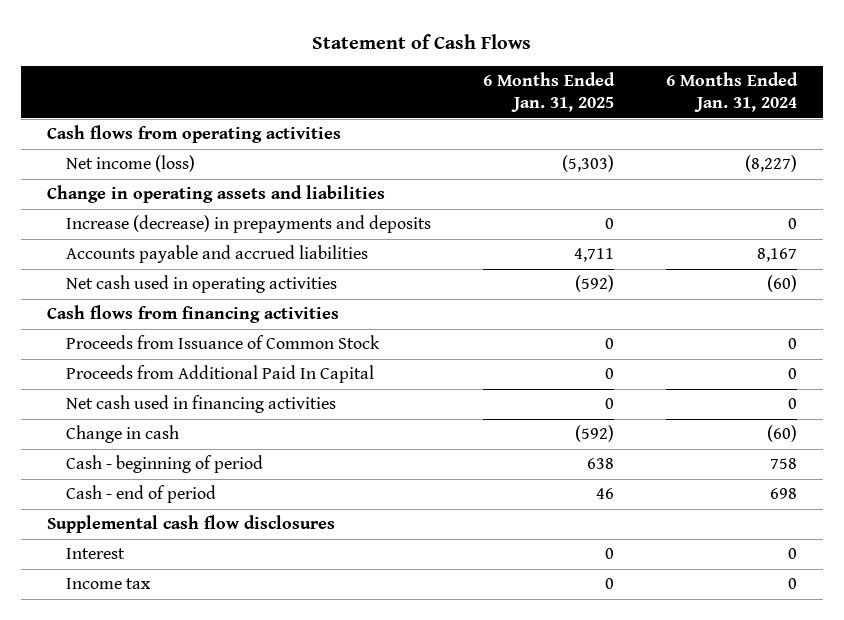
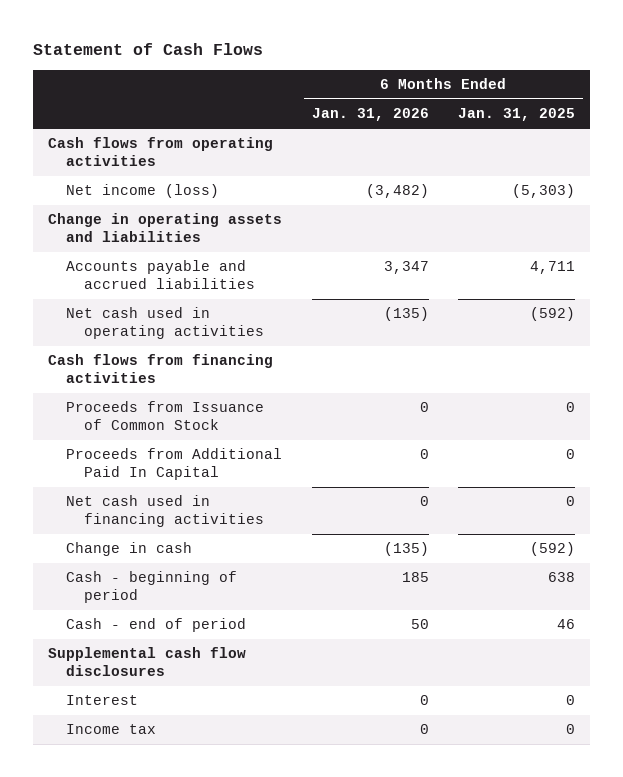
[665,72,798,113] 6 Months Ended Jan. 31, 2024 -> none
none -> [311,108,429,122] Jan. 31, 2026
[65,215,431,234] Increase (decrease) in prepayments and deposits -> none

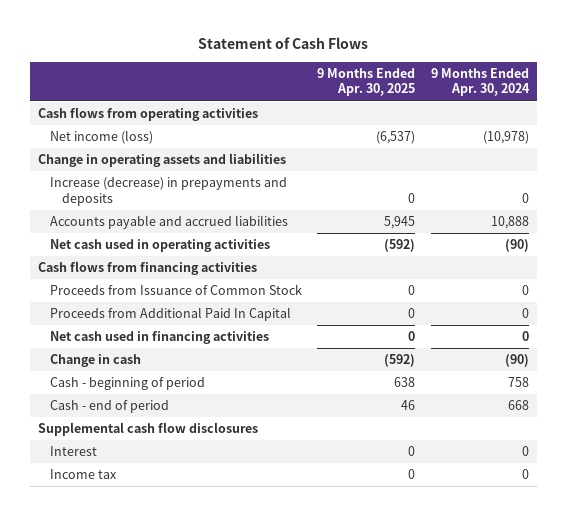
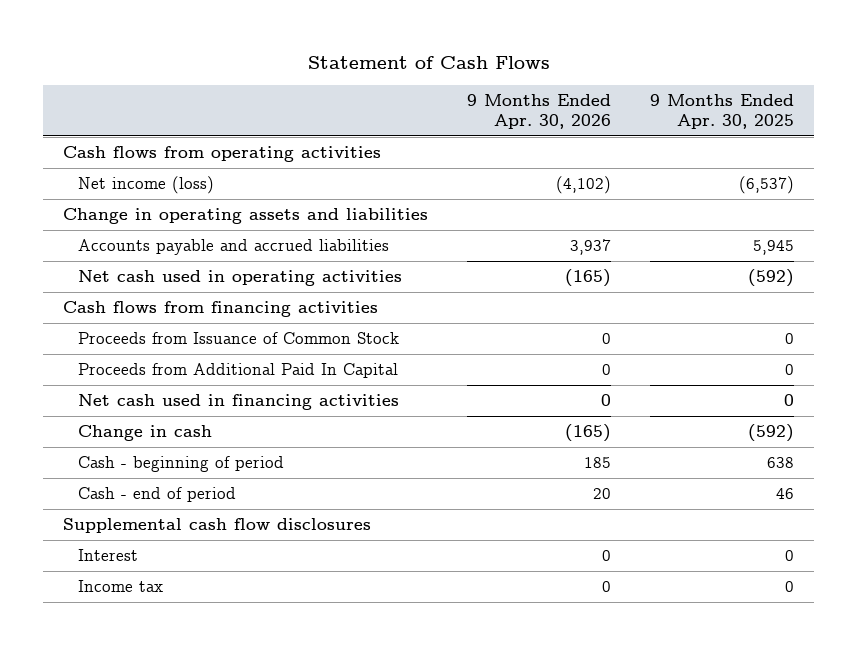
[430,67,530,97] 9 Months Ended Apr. 30, 2024 -> none
none -> [467,94,612,130] 9 Months Ended Apr. 30, 2026
[49,177,287,206] Increase (decrease) in prepayments and deposits -> none

